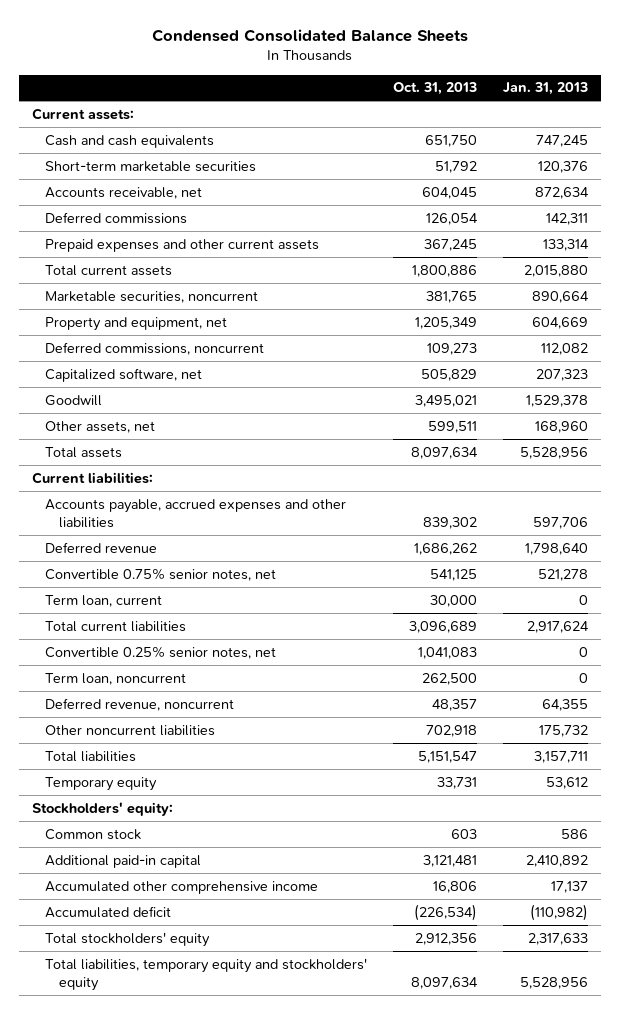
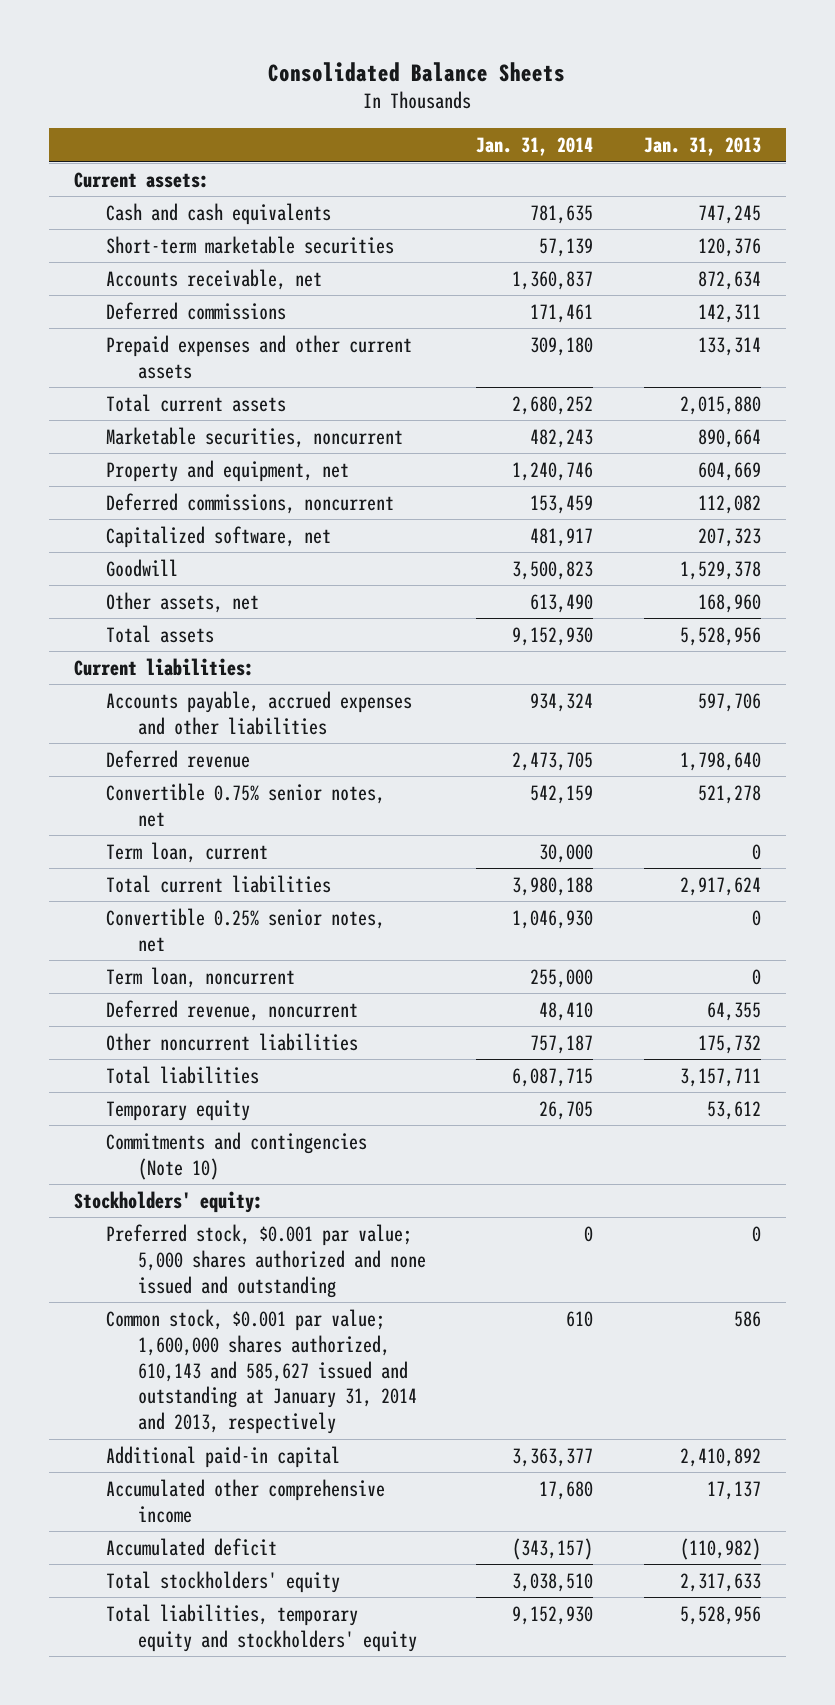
[151,28,468,42] Condensed Consolidated Balance Sheets -> [268,61,566,82] Consolidated Balance Sheets
[393,82,478,96] Oct. 31, 2013 -> none
none -> [476,137,594,157] Jan. 31, 2014
none -> [106,1131,368,1180] Commitments and contingencies (Note 10)
none -> [106,1223,427,1298] Preferred stock, $0.001 par value; 5,000 shares authorized and none issued and outstanding
[45,828,142,840] Common stock -> [106,1308,418,1435] Common stock, $0.001 par value; 1,600,000 shares authorized, 610,143 and 585,627 issued and outstanding at January 31, 2014 and 2013, respectively

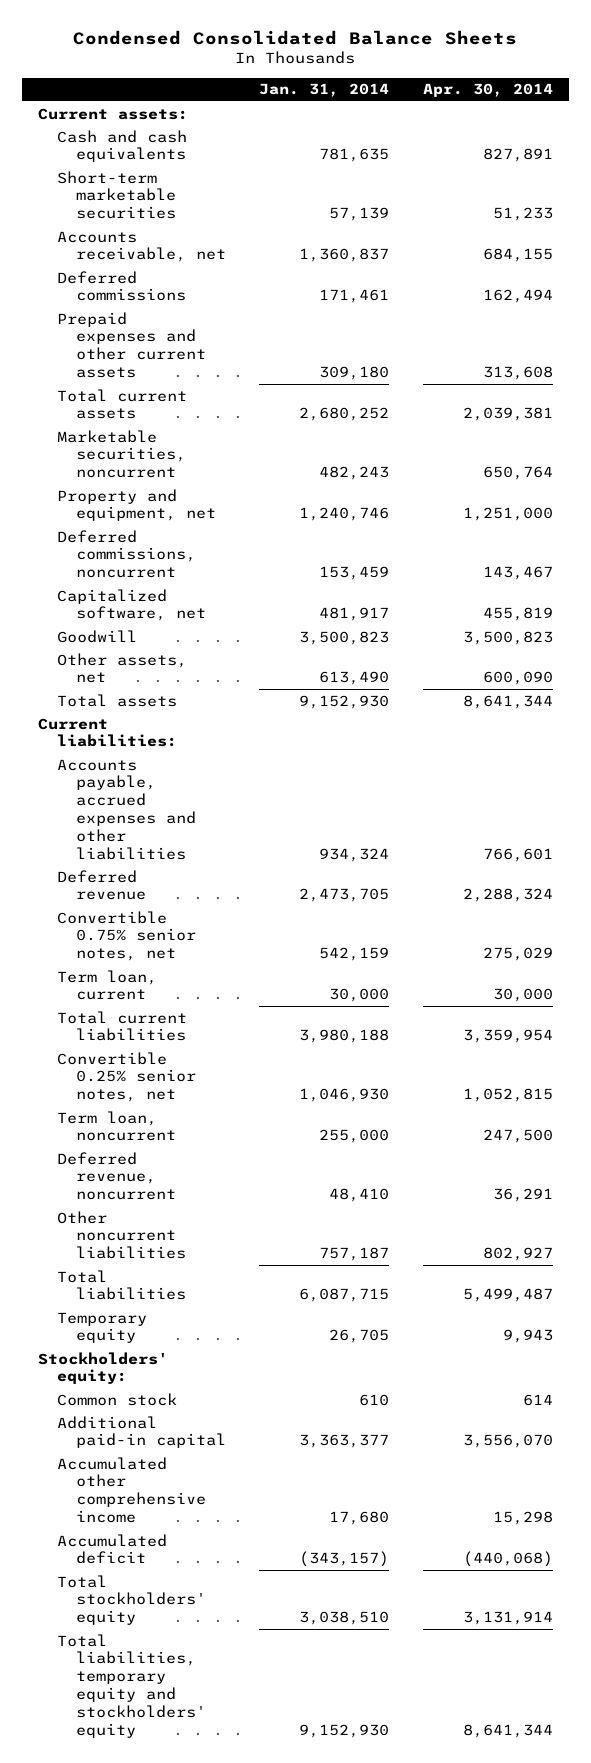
[268,61,566,82] Consolidated Balance Sheets -> [73,29,518,45] Condensed Consolidated Balance Sheets
[643,137,761,157] Jan. 31, 2013 -> none
none -> [422,83,553,98] Apr. 30, 2014
[106,1131,368,1180] Commitments and contingencies (Note 10) -> none
[106,1223,427,1298] Preferred stock, $0.001 par value; 5,000 shares authorized and none issued and outstanding -> none
[106,1308,418,1435] Common stock, $0.001 par value; 1,600,000 shares authorized, 610,143 and 585,627 issued and outstanding at January 31, 2014 and 2013, respectively -> [57,1392,178,1406] Common stock

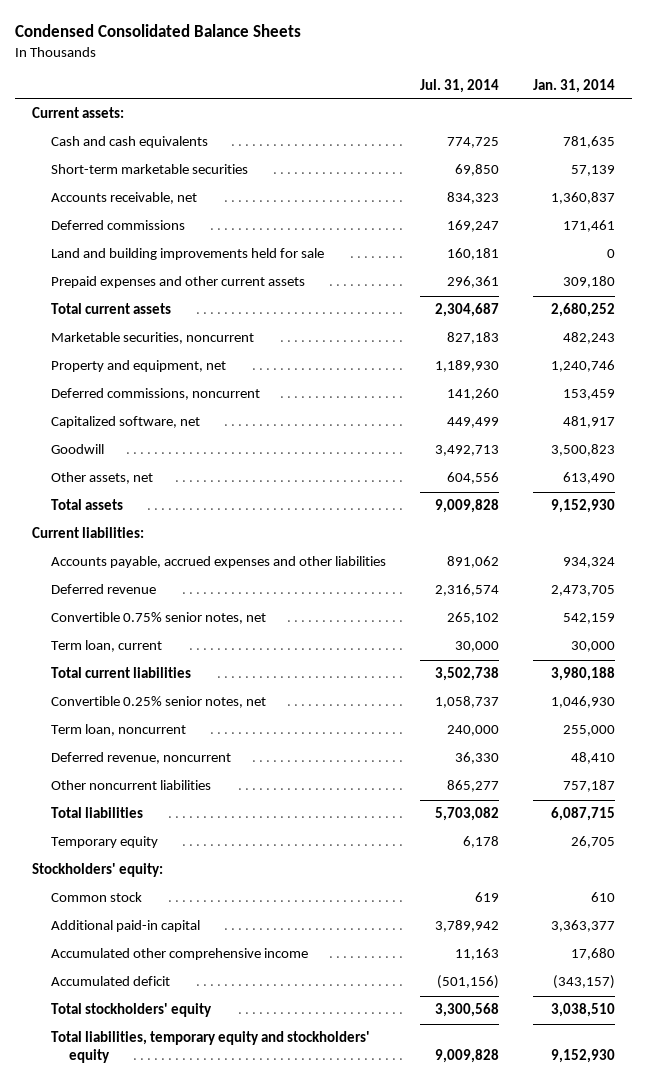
[422,83,553,98] Apr. 30, 2014 -> none
none -> [419,78,499,93] Jul. 31, 2014
none -> [50,248,324,261] Land and building improvements held for sale

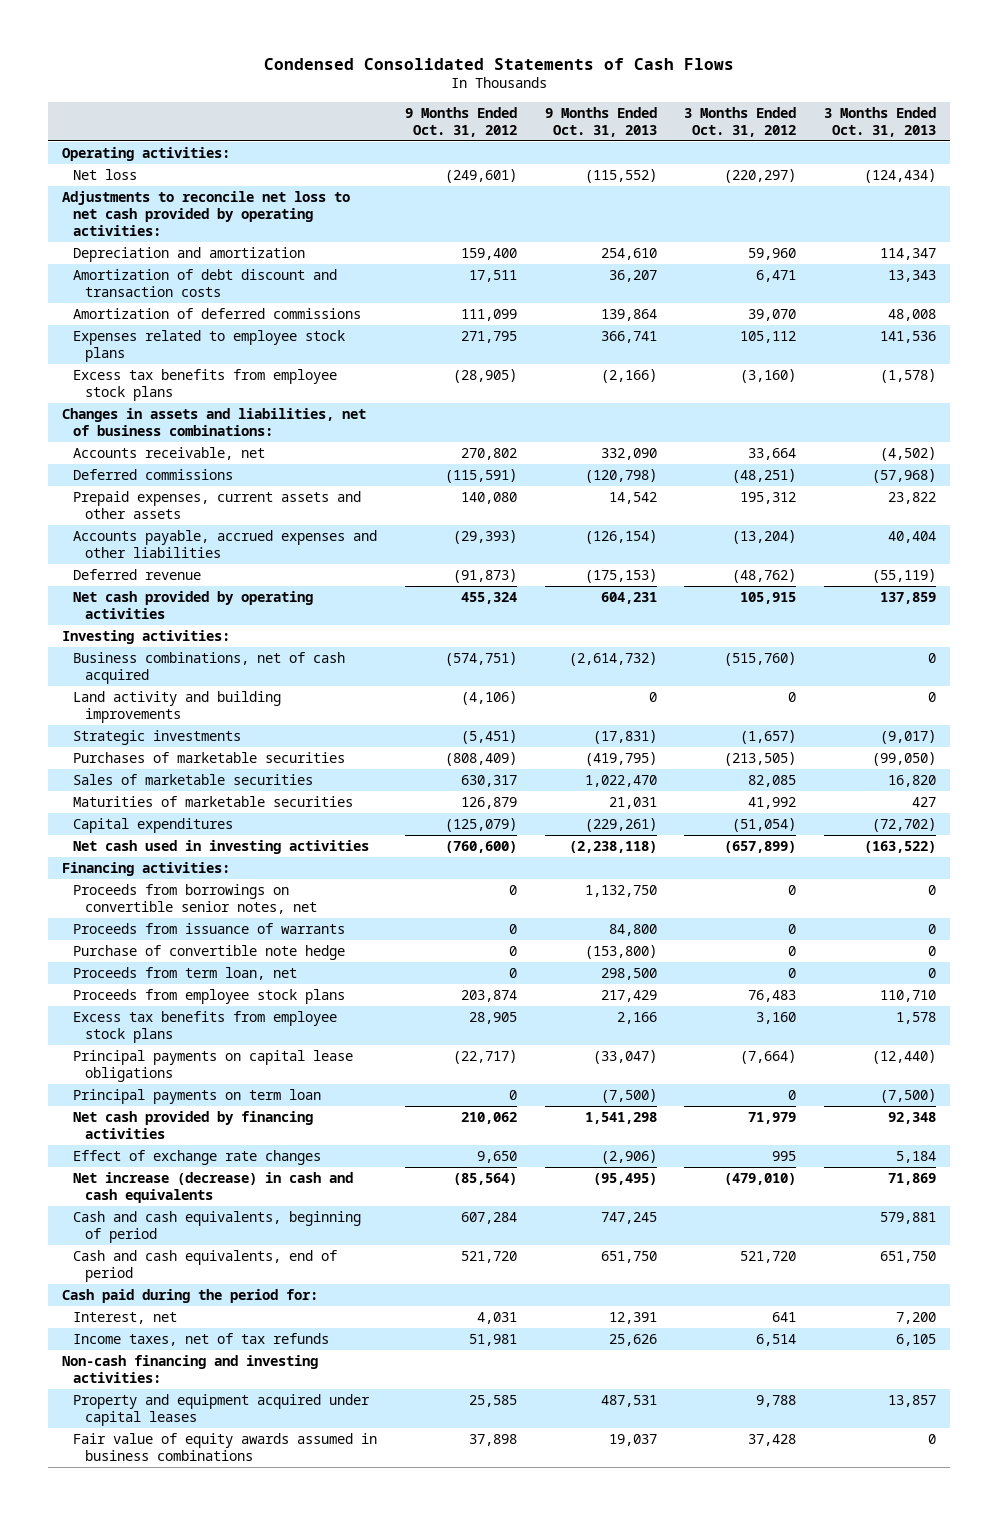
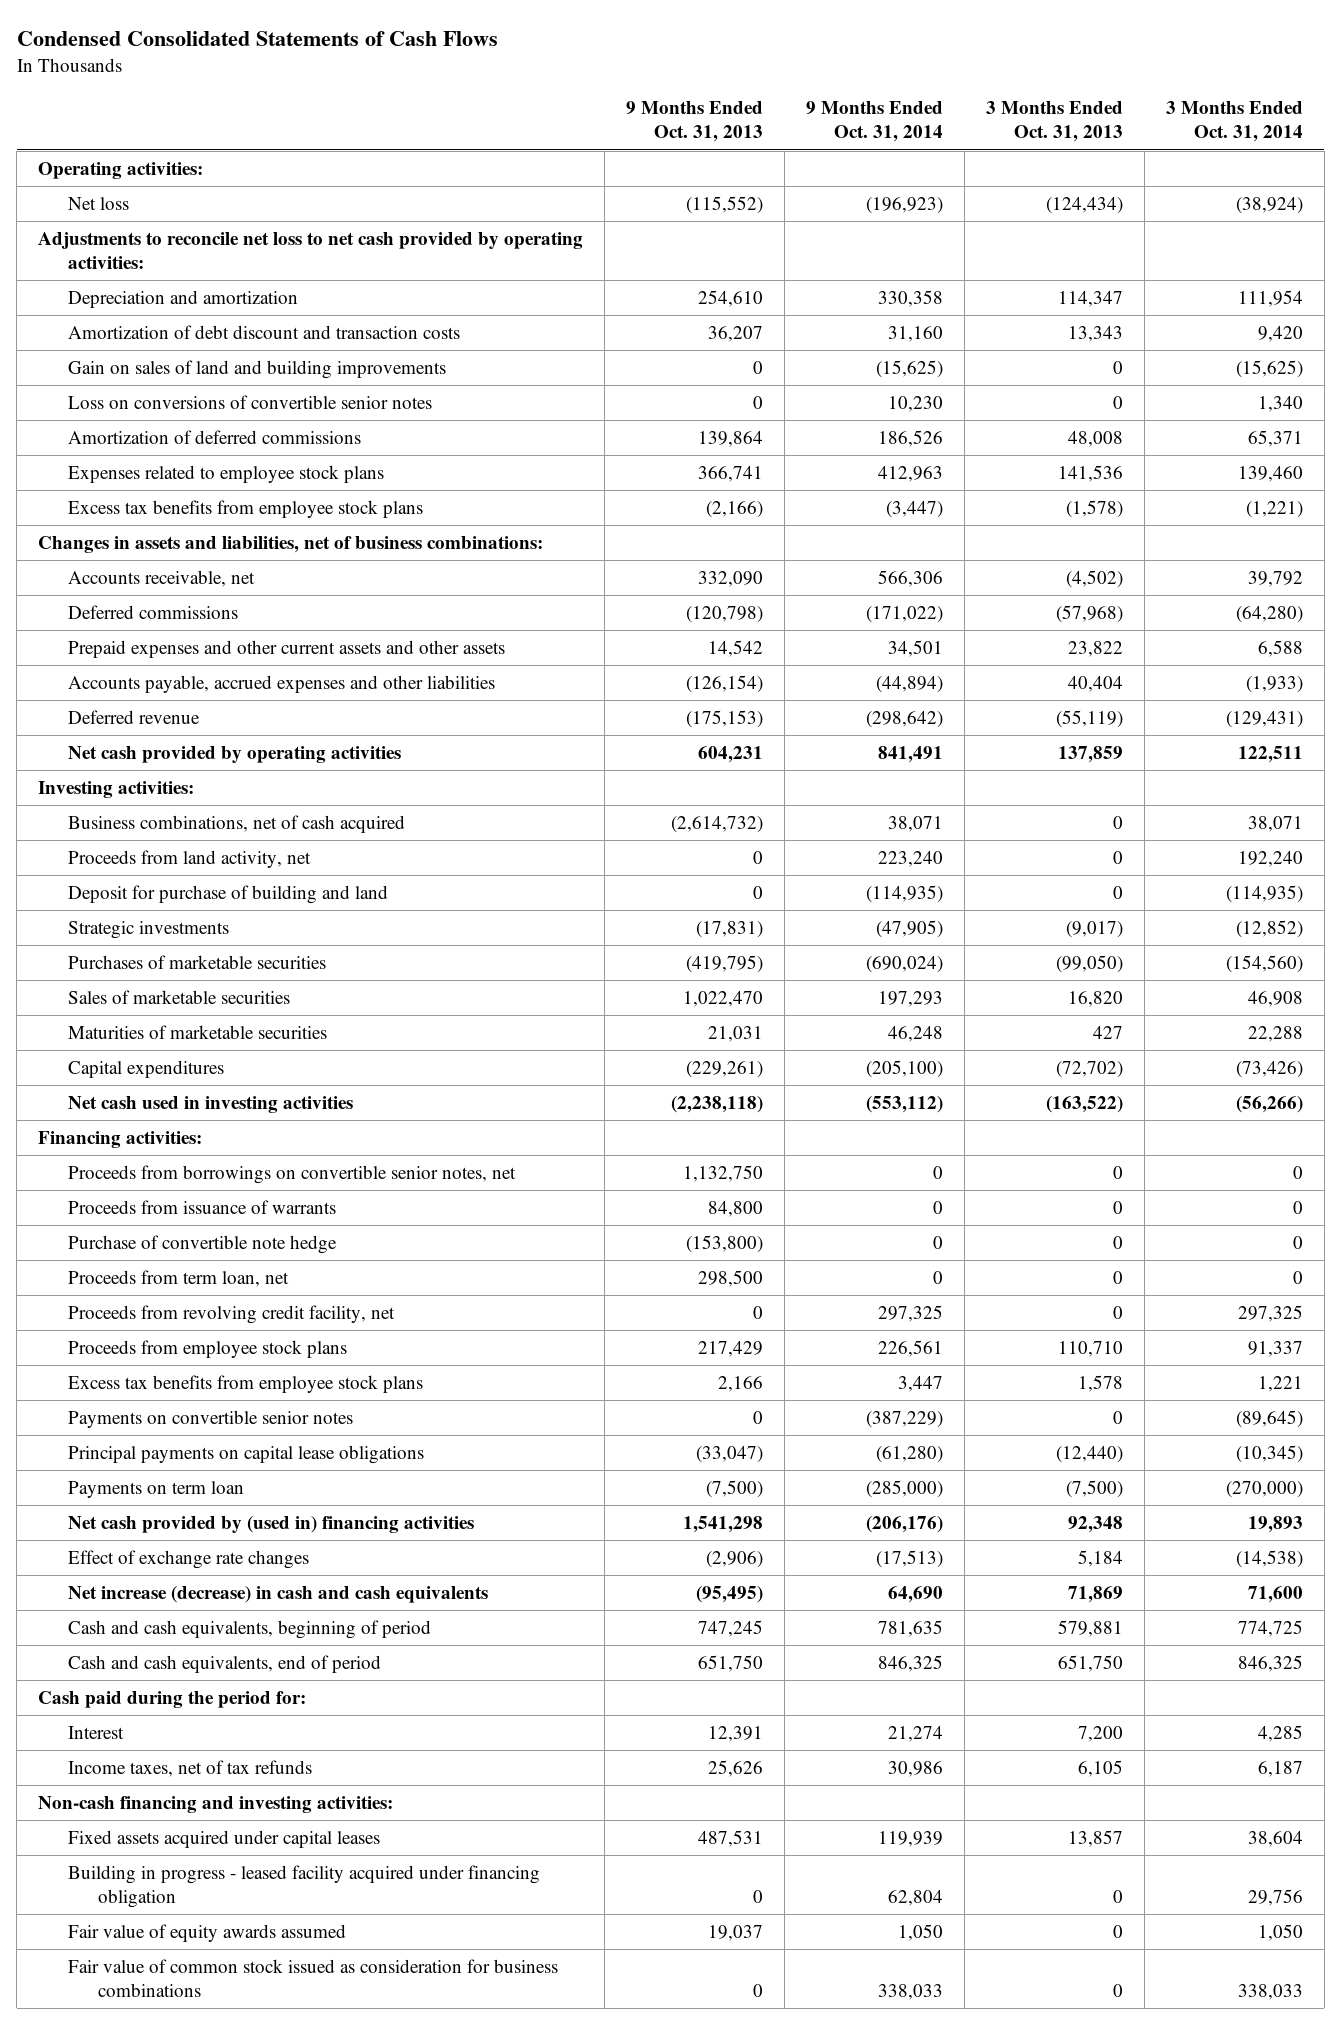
[405,107,518,137] 9 Months Ended Oct. 31, 2012 -> none
[684,107,797,137] 3 Months Ended Oct. 31, 2012 -> none
none -> [805,101,943,143] 9 Months Ended Oct. 31, 2014
none -> [1165,101,1303,143] 3 Months Ended Oct. 31, 2014
none -> [68,359,447,379] Gain on sales of land and building improvements
none -> [68,394,433,409] Loss on conversions of convertible senior notes
[73,491,362,519] Prepaid expenses, current assets and other assets -> [68,639,506,658] Prepaid expenses and other current assets and other assets
[73,691,282,723] Land activity and building improvements -> none
none -> [68,849,312,868] Proceeds from land activity, net
none -> [68,884,389,904] Deposit for purchase of building and land
none -> [68,1304,396,1324] Proceeds from revolving credit facility, net
none -> [68,1409,354,1428] Payments on convertible senior notes
[73,1089,322,1105] Principal payments on term loan -> [68,1480,245,1498] Payments on term loan
[73,1111,314,1139] Net cash provided by financing activities -> [68,1515,475,1533] Net cash provided by (used in) financing activities
[73,1312,178,1325] Interest, net -> [68,1725,125,1739] Interest
[73,1394,371,1426] Property and equipment acquired under capital leases -> [68,1829,381,1848] Fixed assets acquired under capital leases
none -> [68,1864,541,1908] Building in progress - leased facility acquired under financing obligation
[73,1433,378,1461] Fair value of equity awards assumed in business combinations -> [68,1923,347,1942] Fair value of equity awards assumed
none -> [68,1958,559,1997] Fair value of common stock issued as consideration for business combinations

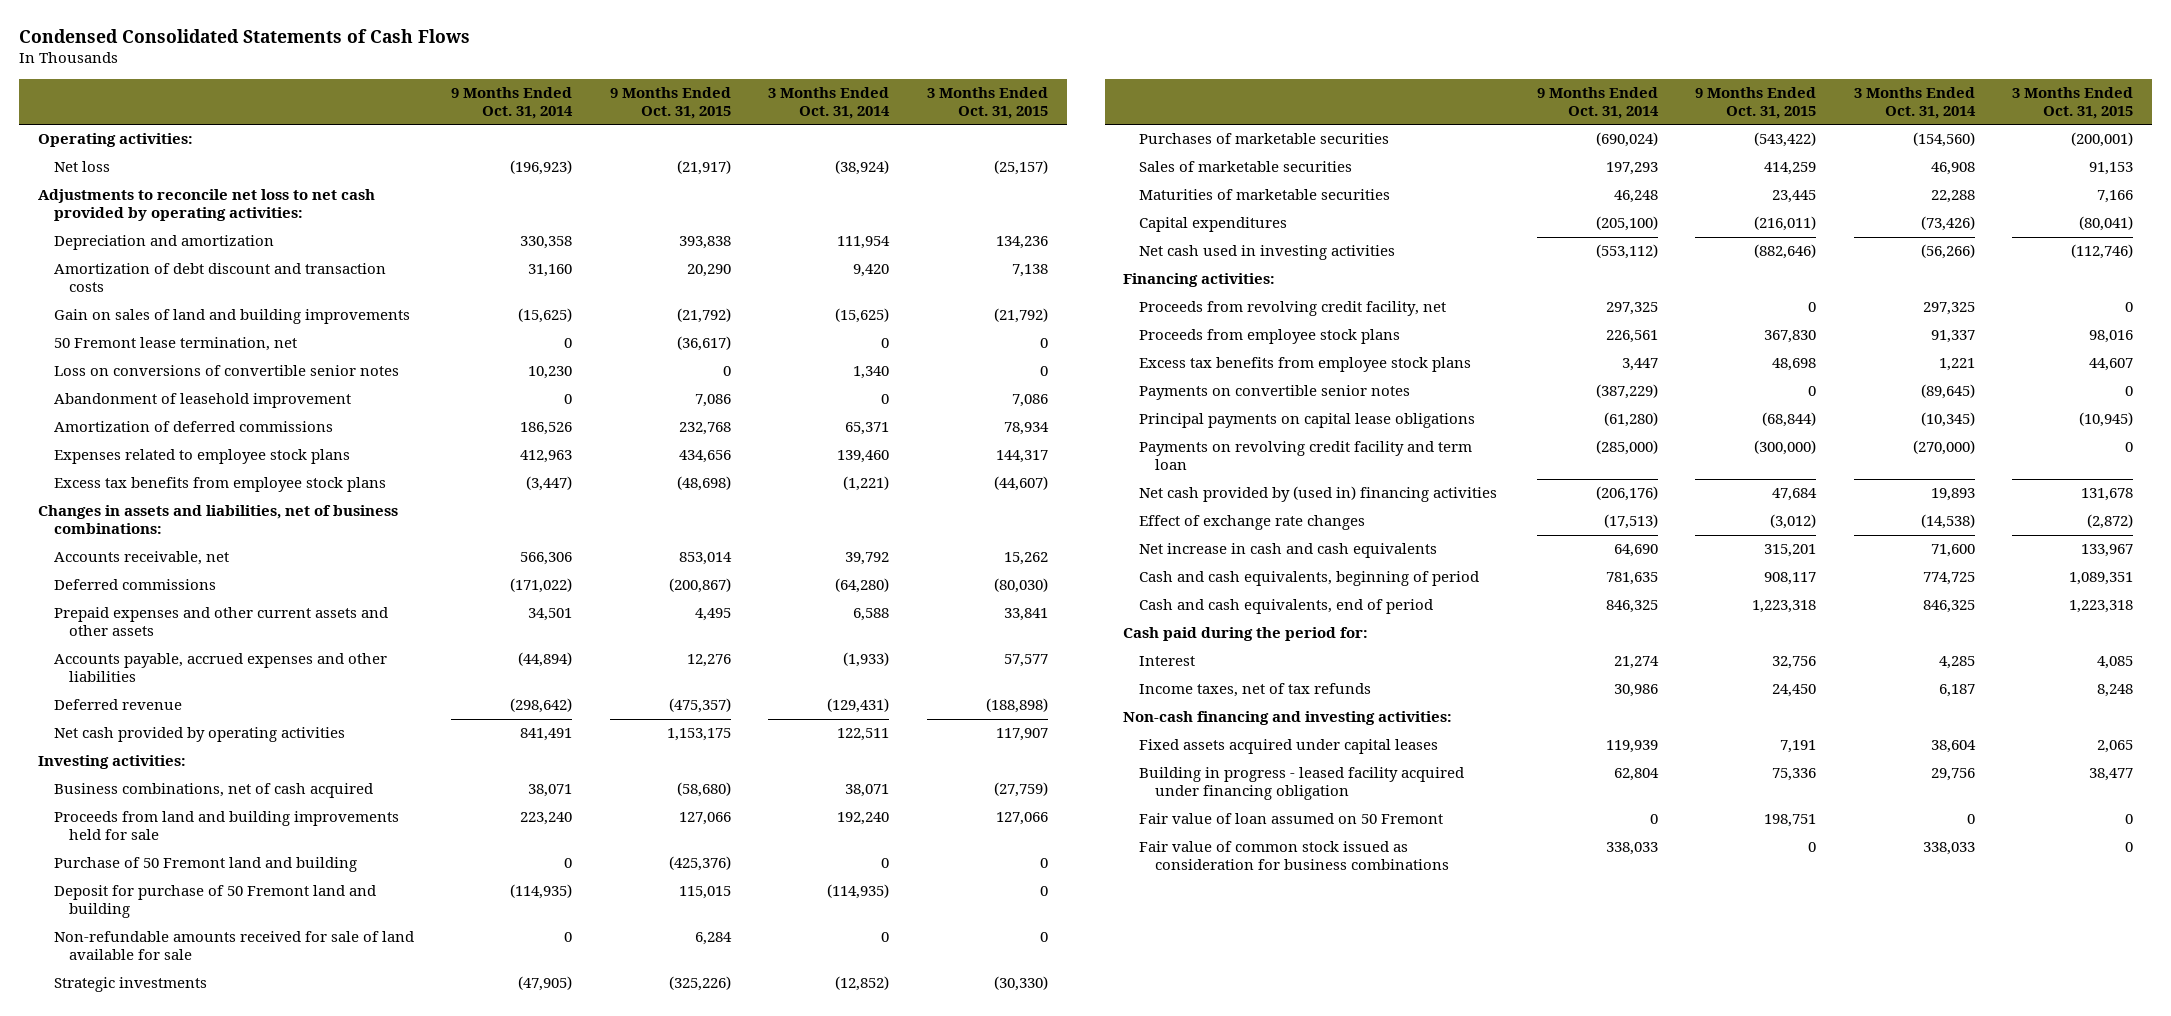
[626,101,764,143] 9 Months Ended Oct. 31, 2013 -> none
[985,101,1123,143] 3 Months Ended Oct. 31, 2013 -> none
none -> [609,86,731,119] 9 Months Ended Oct. 31, 2015
none -> [926,86,1048,119] 3 Months Ended Oct. 31, 2015
none -> [53,337,297,352] 50 Fremont lease termination, net
none -> [53,393,351,409] Abandonment of leasehold improvement
[68,849,312,868] Proceeds from land activity, net -> [53,811,399,841] Proceeds from land and building improvements held for sale
none -> [53,857,357,873] Purchase of 50 Fremont land and building
[68,884,389,904] Deposit for purchase of building and land -> [53,885,376,919] Deposit for purchase of 50 Fremont land and building
none -> [53,931,414,961] Non-refundable amounts received for sale of land available for sale
[68,1164,517,1184] Proceeds from borrowings on convertible senior notes, net -> none
[68,1199,337,1214] Proceeds from issuance of warrants -> none
[68,1234,338,1254] Purchase of convertible note hedge -> none
[68,1269,290,1287] Proceeds from term loan, net -> none
[68,1480,245,1498] Payments on term loan -> [1138,441,1472,471] Payments on revolving credit facility and term loan
[68,1585,489,1603] Net increase (decrease) in cash and cash equivalents -> [1138,543,1437,559] Net increase in cash and cash equivalents
[68,1923,347,1942] Fair value of equity awards assumed -> none
none -> [1138,813,1443,825] Fair value of loan assumed on 50 Fremont

